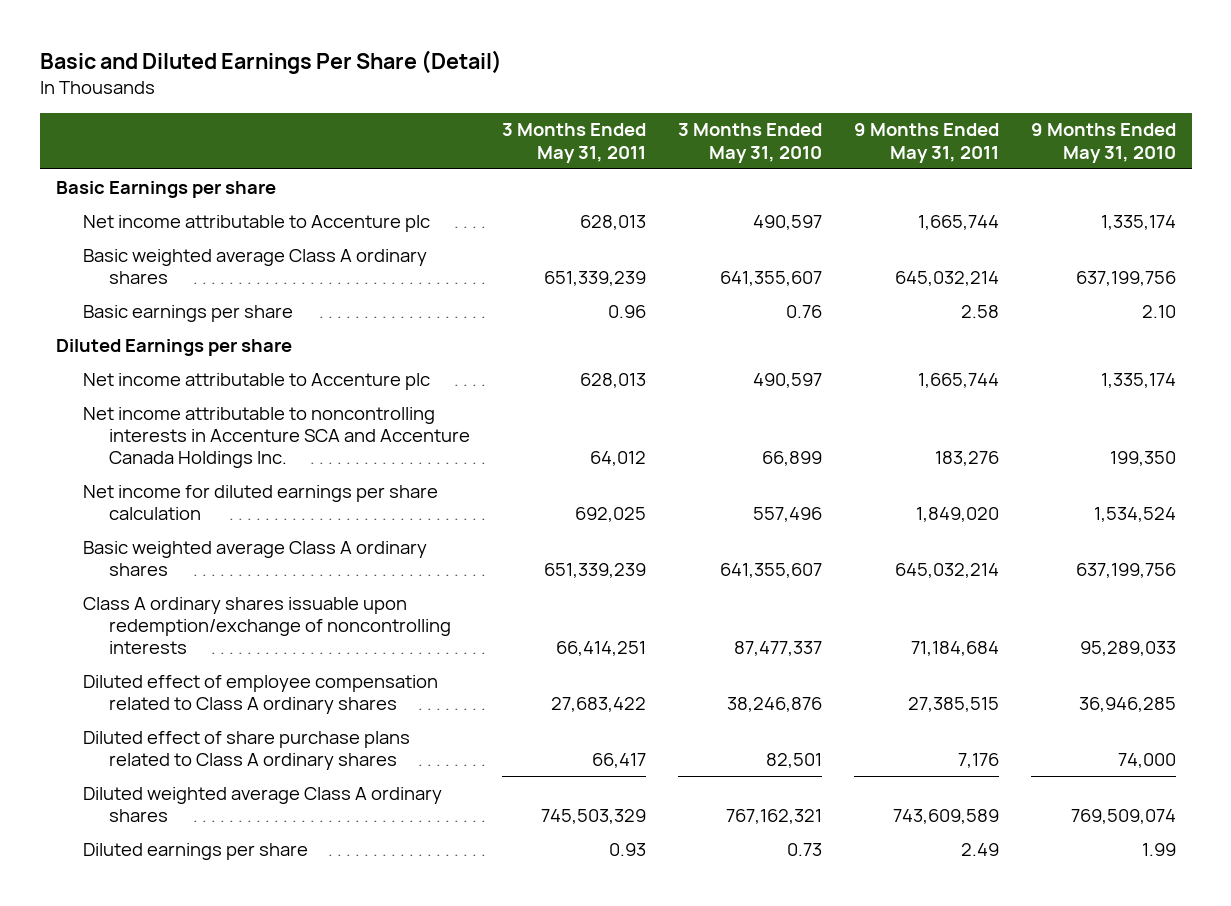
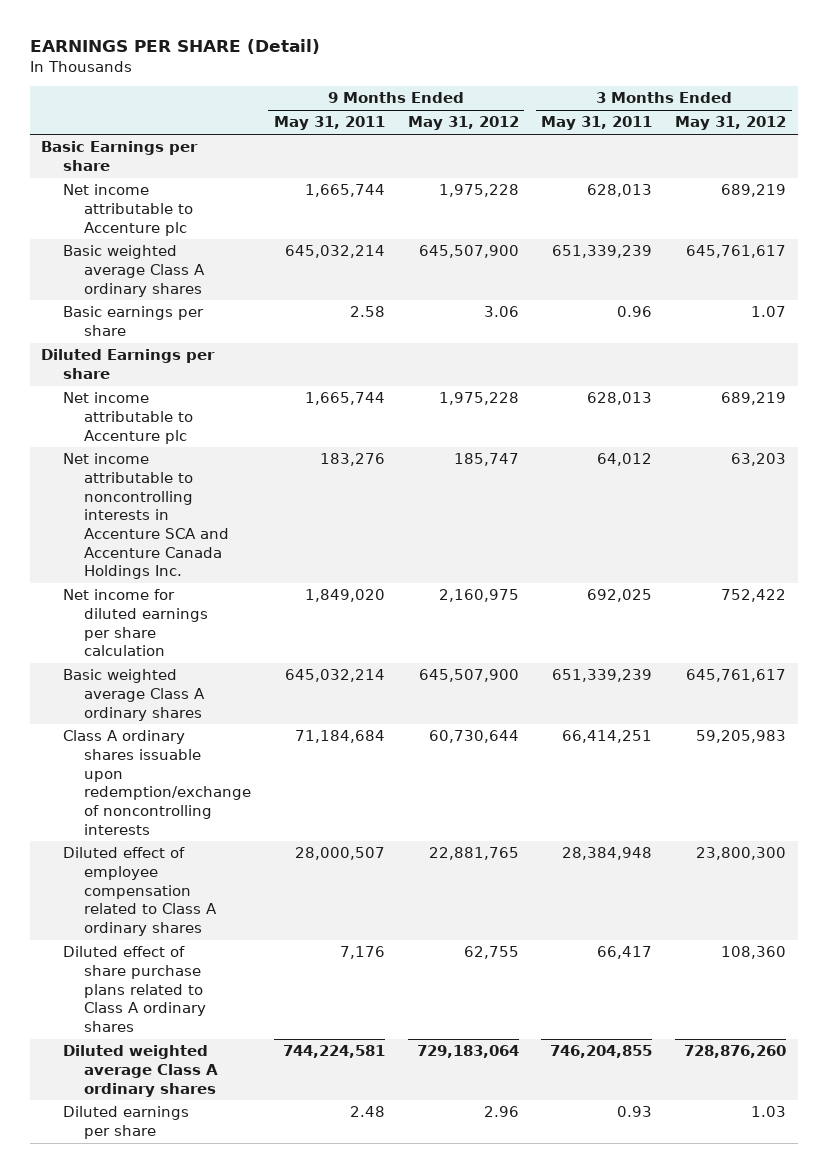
[39,49,502,74] Basic and Diluted Earnings Per Share (Detail) -> [29,39,320,55] EARNINGS PER SHARE (Detail)
[678,123,823,163] 3 Months Ended May 31, 2010 -> none
[1030,123,1176,163] 9 Months Ended May 31, 2010 -> none
none -> [407,116,519,131] May 31, 2012
none -> [675,116,787,131] May 31, 2012
[551,696,647,712] 27,683,422 -> [562,847,653,861] 28,384,948
[907,696,999,712] 27,385,515 -> [295,847,386,861] 28,000,507
[541,808,647,824] 745,503,329 -> [550,1045,653,1059] 746,204,855
[892,808,999,824] 743,609,589 -> [283,1045,386,1059] 744,224,581
[960,842,999,856] 2.49 -> [350,1106,386,1118] 2.48

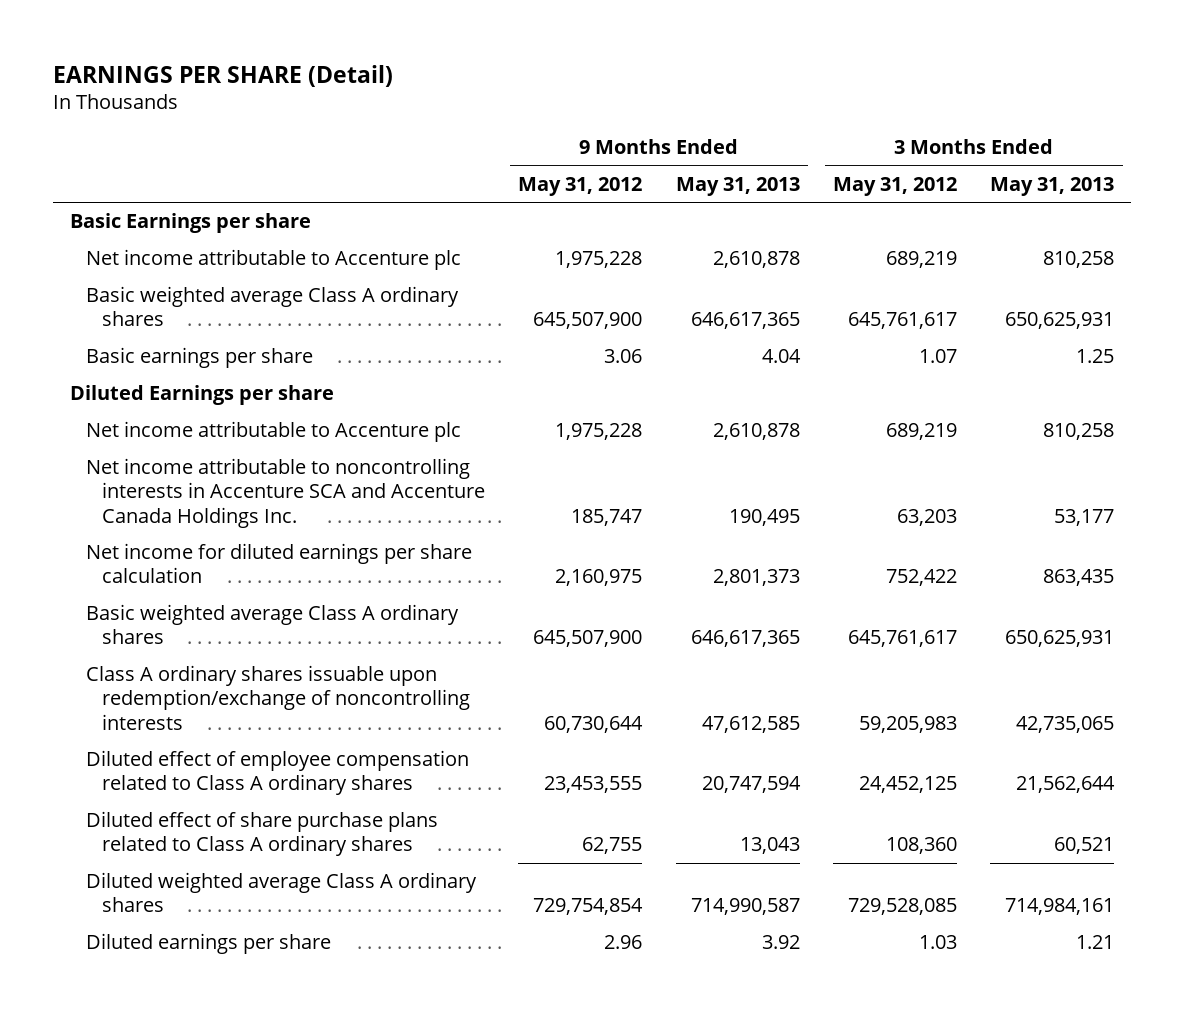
[274,116,386,131] May 31, 2011 -> none
[541,116,653,131] May 31, 2011 -> none
none -> [675,176,800,196] May 31, 2013
none -> [990,176,1115,196] May 31, 2013
[428,847,519,861] 22,881,765 -> [544,776,643,794] 23,453,555
[696,847,787,861] 23,800,300 -> [859,776,958,794] 24,452,125
[416,1045,519,1059] 729,183,064 -> [533,898,644,916] 729,754,854
[684,1045,787,1059] 728,876,260 -> [848,898,958,916] 729,528,085

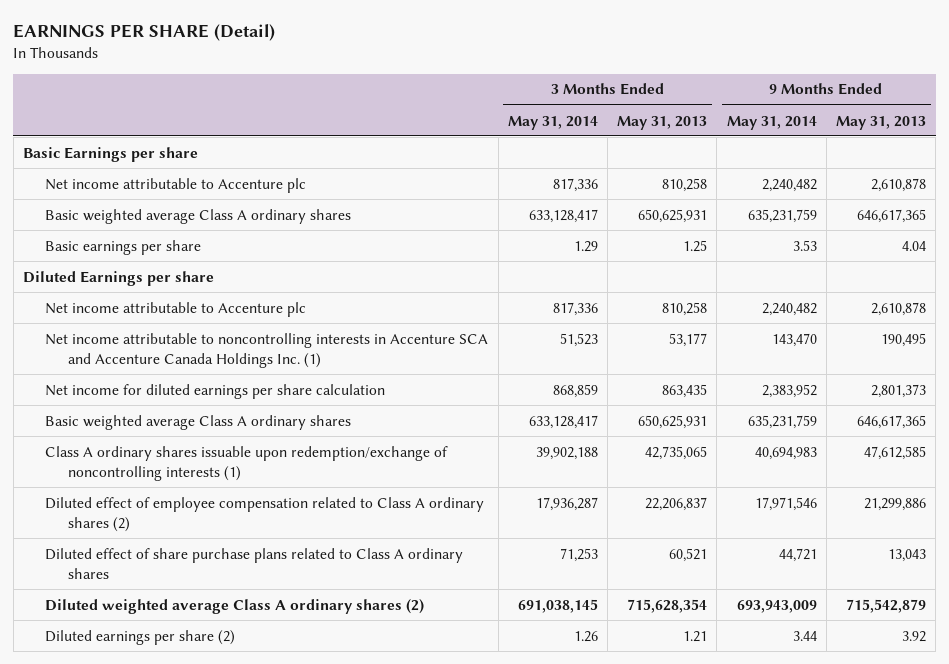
[518,176,643,196] May 31, 2012 -> none
[833,176,958,196] May 31, 2012 -> none
none -> [507,115,598,130] May 31, 2014
none -> [726,115,817,130] May 31, 2014
[85,458,486,528] Net income attributable to noncontrolling interests in Accenture SCA and Accenture Canada Holdings Inc. -> [45,332,489,368] Net income attributable to noncontrolling interests in Accenture SCA and Accenture Canada Holdings Inc. (1)
[85,665,471,730] Class A ordinary shares issuable upon redemption/exchange of noncontrolling interests -> [45,445,449,481] Class A ordinary shares issuable upon redemption/exchange of noncontrolling interests (1)
[85,750,469,796] Diluted effect of employee compensation related to Class A ordinary shares -> [45,496,485,532] Diluted effect of employee compensation related to Class A ordinary shares (2)
[701,776,801,794] 20,747,594 -> [864,497,927,511] 21,299,886
[1016,776,1116,794] 21,562,644 -> [645,496,708,511] 22,206,837
[85,872,477,913] Diluted weighted average Class A ordinary shares -> [45,598,425,614] Diluted weighted average Class A ordinary shares (2)
[690,898,800,916] 714,990,587 -> [846,598,927,613] 715,542,879
[1005,898,1115,916] 714,984,161 -> [627,598,708,613] 715,628,354
[85,933,331,955] Diluted earnings per share -> [45,629,236,645] Diluted earnings per share (2)

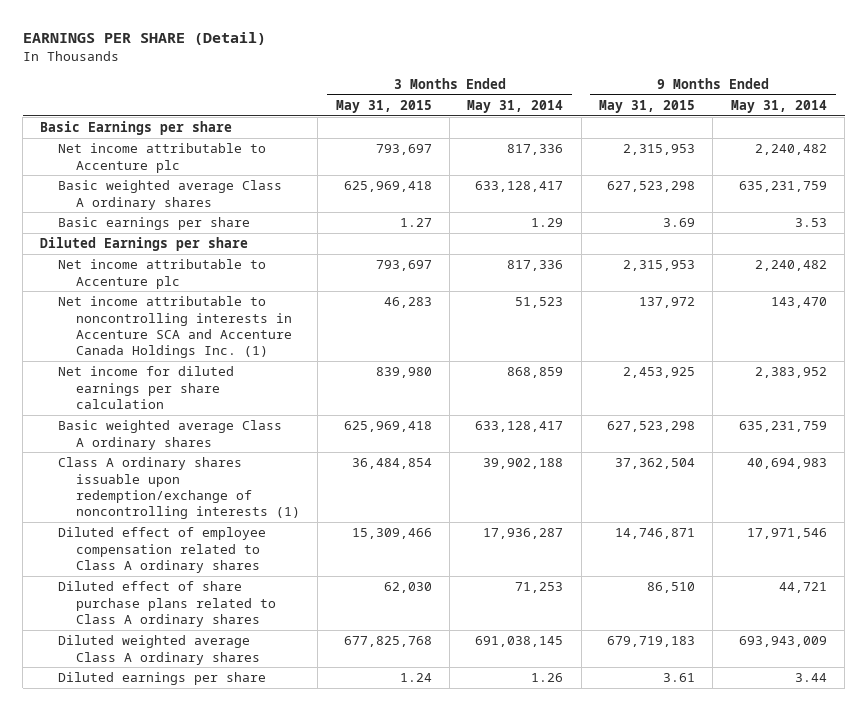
[617,115,708,130] May 31, 2013 -> none
[836,115,927,130] May 31, 2013 -> none
none -> [335,100,432,114] May 31, 2015
none -> [599,100,696,114] May 31, 2015
[45,496,485,532] Diluted effect of employee compensation related to Class A ordinary shares (2) -> [58,527,267,573] Diluted effect of employee compensation related to Class A ordinary shares
[45,598,425,614] Diluted weighted average Class A ordinary shares (2) -> [58,635,261,665] Diluted weighted average Class A ordinary shares
[45,629,236,645] Diluted earnings per share (2) -> [58,672,267,686] Diluted earnings per share

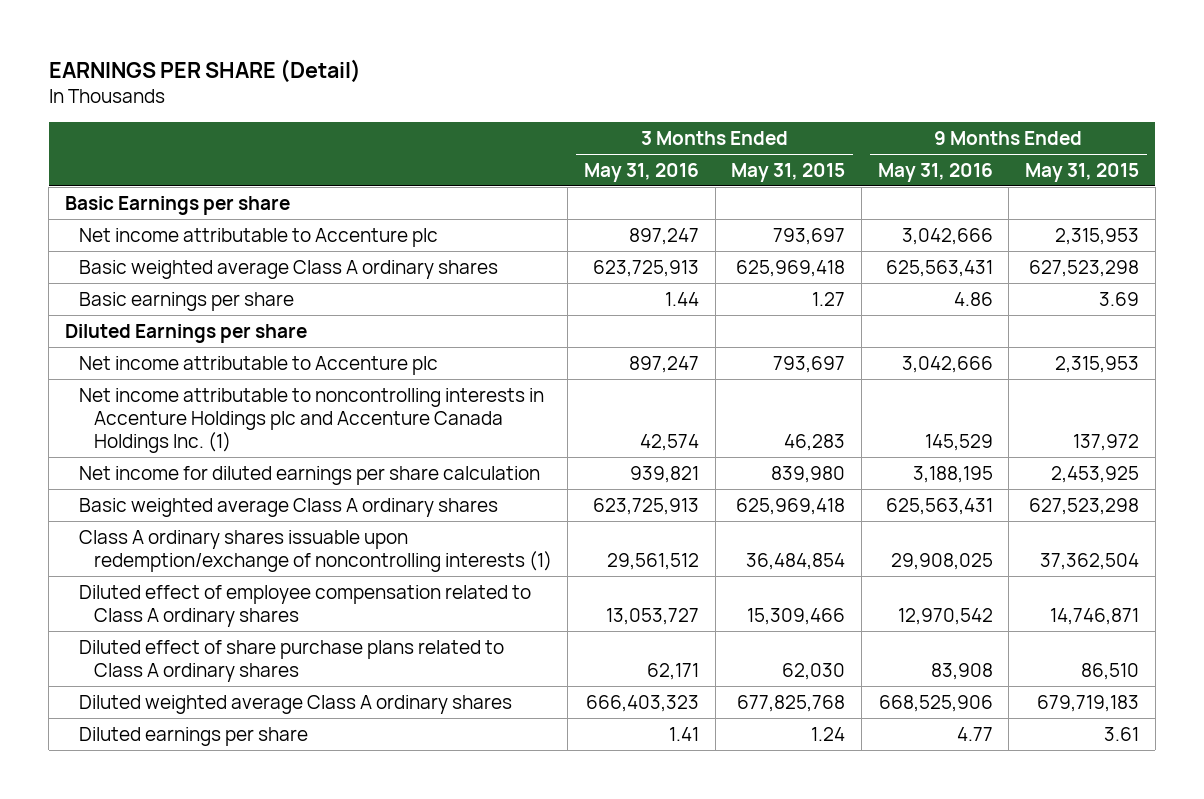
[467,100,564,114] May 31, 2014 -> none
[730,100,827,114] May 31, 2014 -> none
none -> [584,162,700,182] May 31, 2016
none -> [877,162,993,182] May 31, 2016
[58,296,293,359] Net income attributable to noncontrolling interests in Accenture SCA and Accenture Canada Holdings Inc. (1) -> [79,387,545,454] Net income attributable to noncontrolling interests in Accenture Holdings plc and Accenture Canada Holdings Inc. (1)

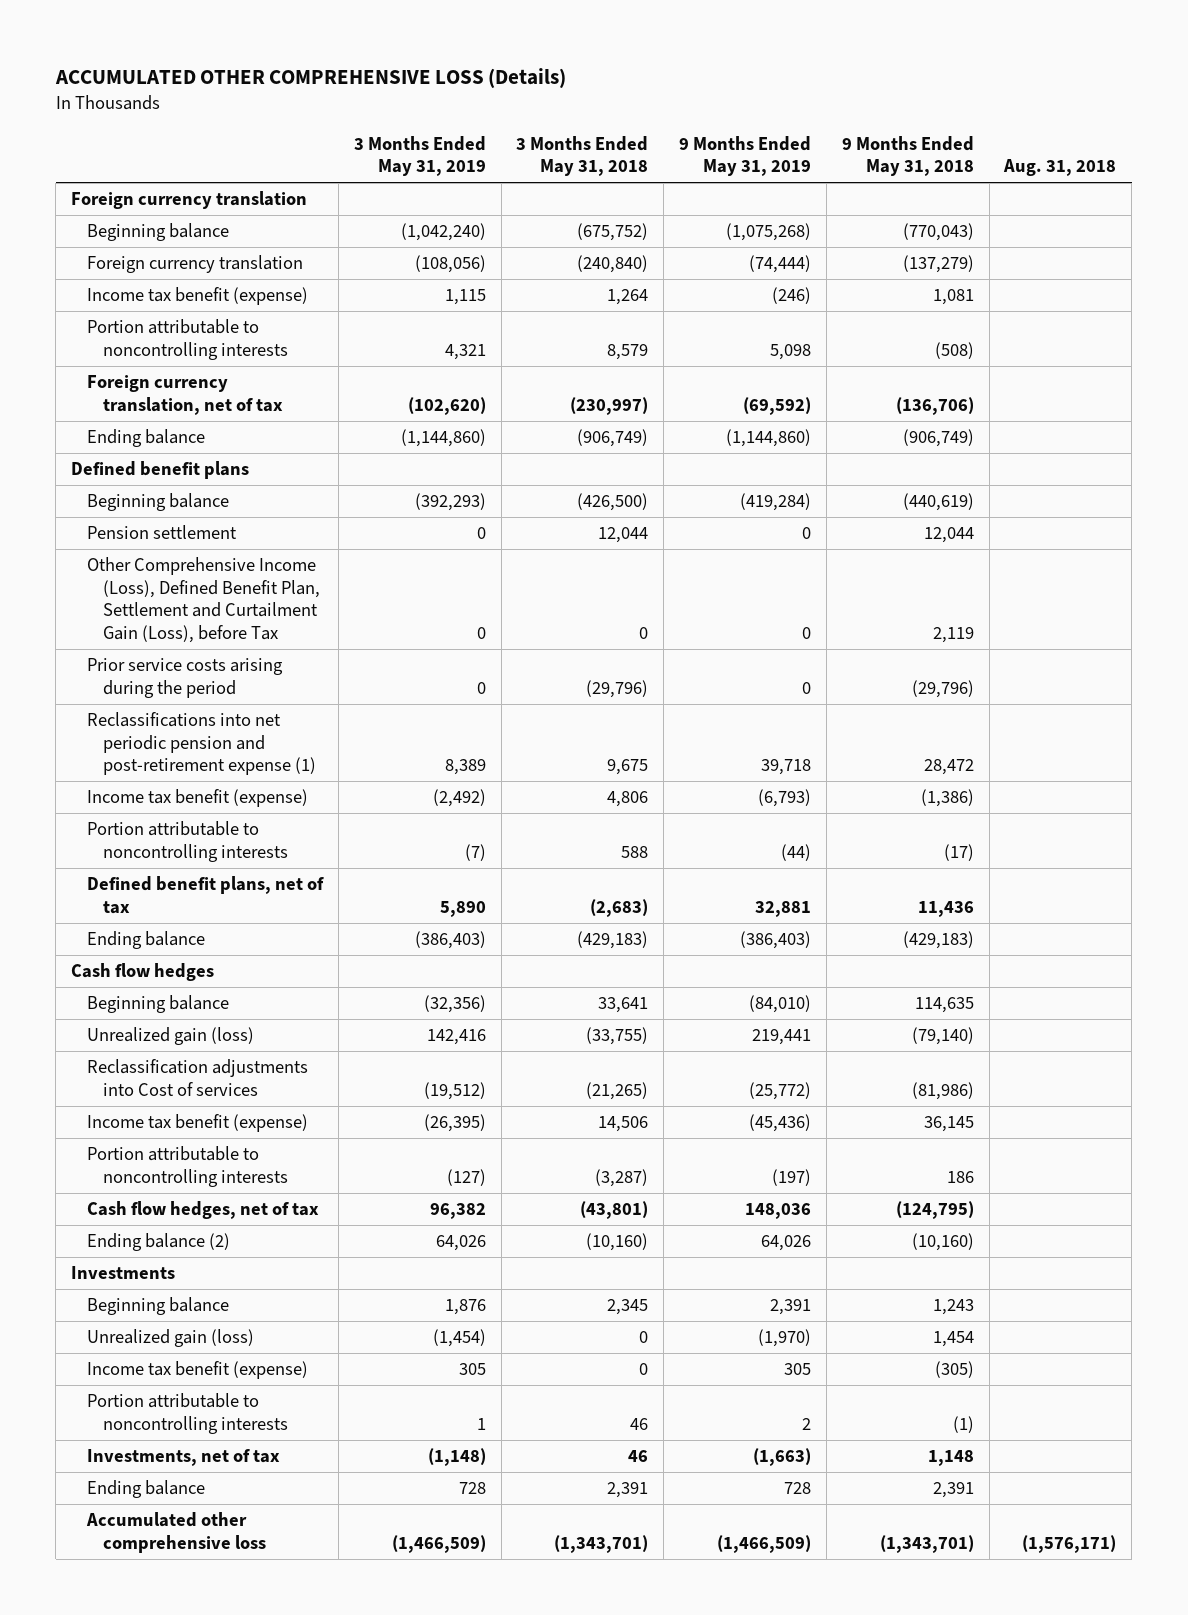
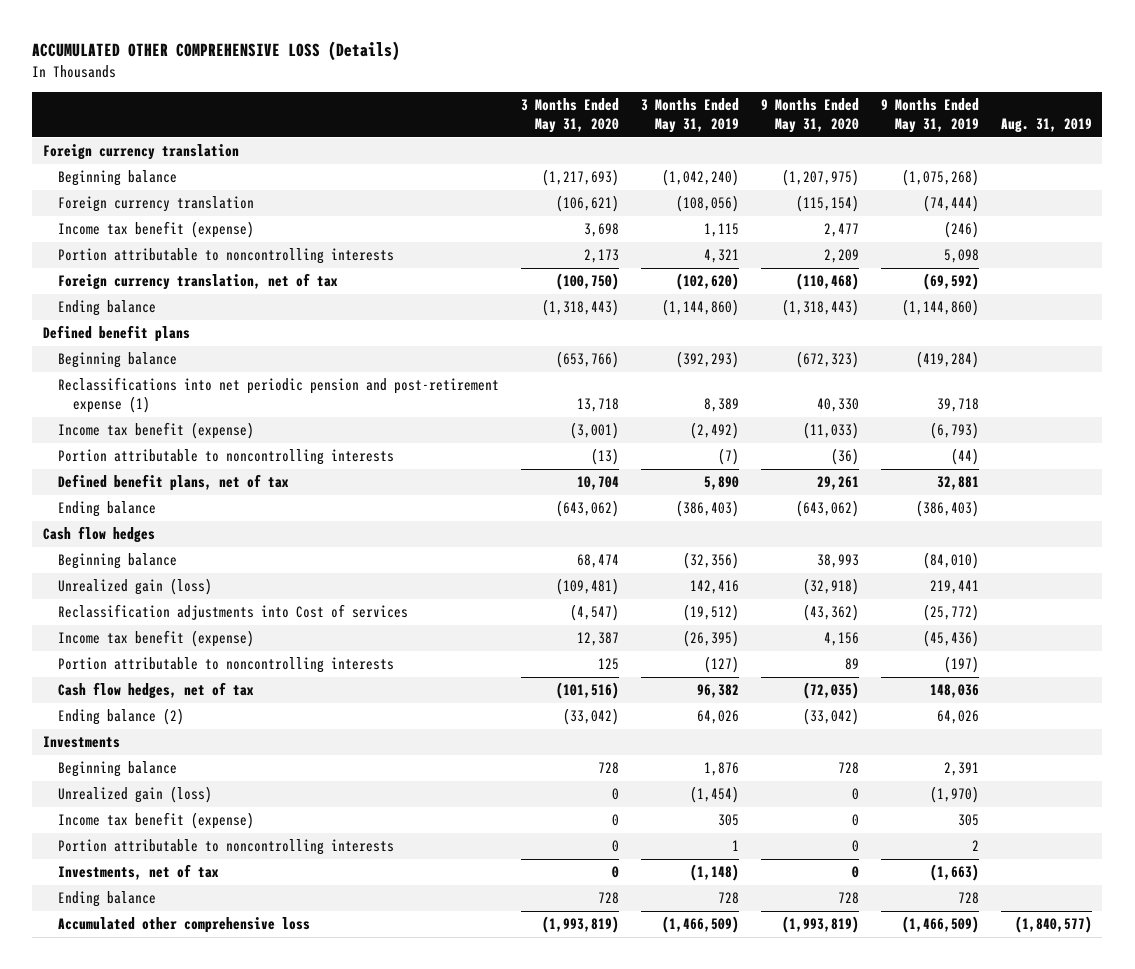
[516,135,649,177] 3 Months Ended May 31, 2018 -> none
[841,135,974,177] 9 Months Ended May 31, 2018 -> none
[1003,159,1117,177] Aug. 31, 2018 -> none
none -> [520,98,619,134] 3 Months Ended May 31, 2020
none -> [760,98,859,134] 9 Months Ended May 31, 2020
none -> [1000,118,1092,134] Aug. 31, 2019
[86,525,237,540] Pension settlement -> none
[86,557,320,643] Other Comprehensive Income (Loss), Defined Benefit Plan, Settlement and Curtailment Gain (Loss), before Tax -> none
[86,658,283,698] Prior service costs arising during the period -> none

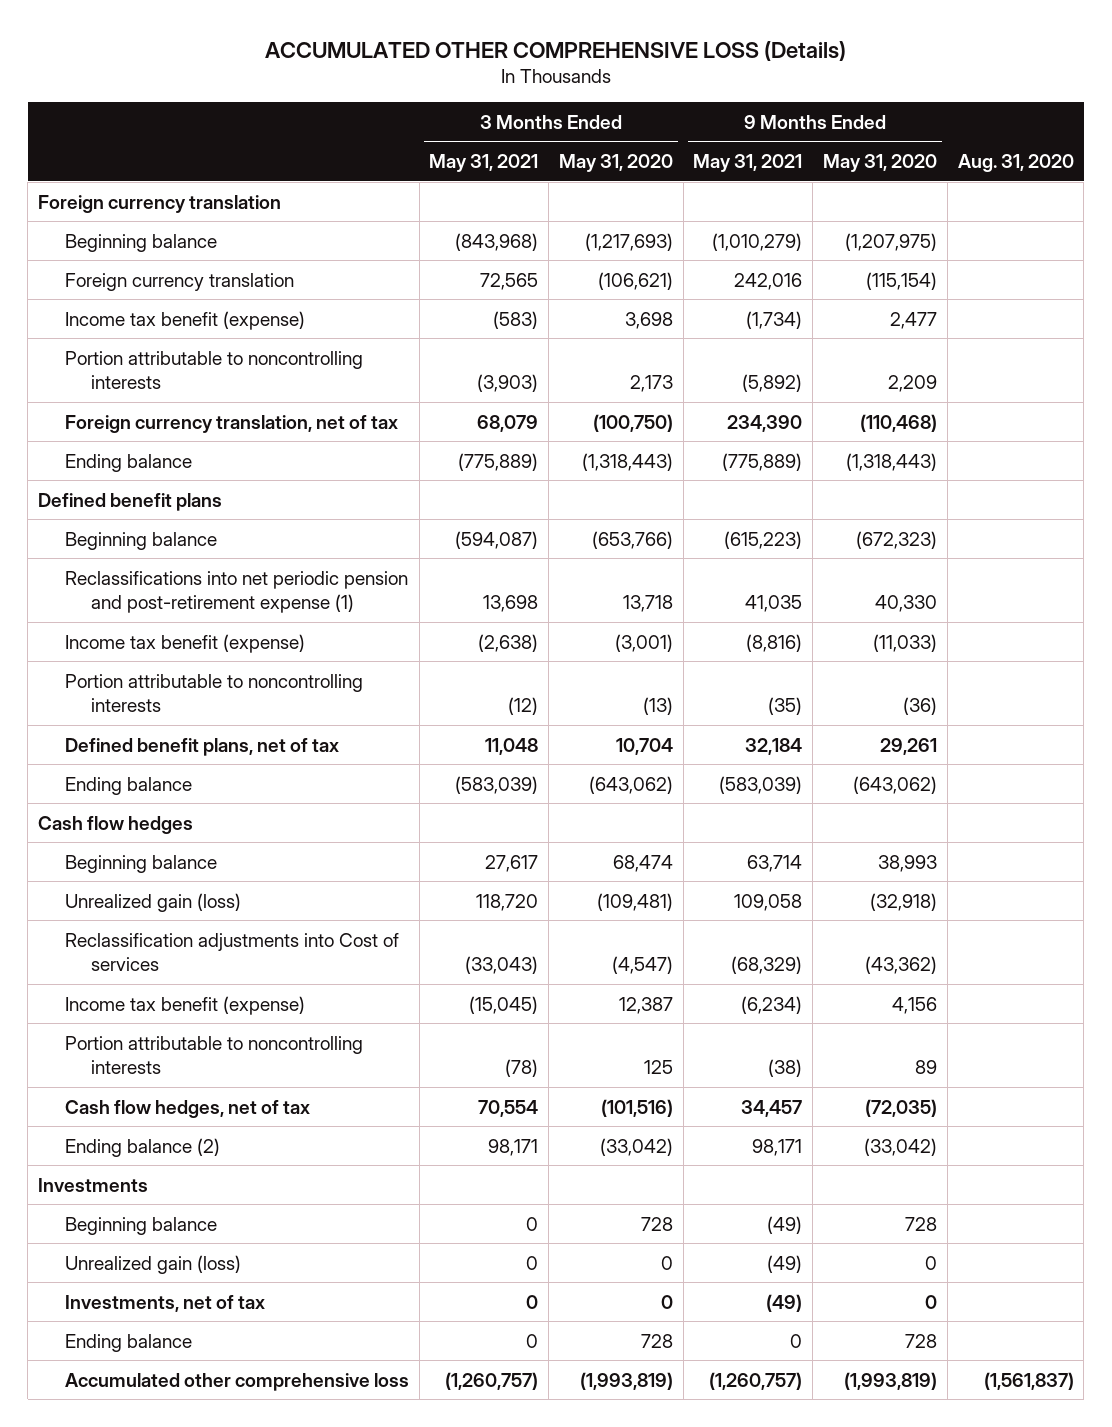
[640,98,739,134] 3 Months Ended May 31, 2019 -> none
[880,98,979,134] 9 Months Ended May 31, 2019 -> none
[1000,118,1092,134] Aug. 31, 2019 -> none
none -> [429,154,539,173] May 31, 2021
none -> [693,154,803,173] May 31, 2021
none -> [957,154,1074,173] Aug. 31, 2020
[58,812,255,830] Income tax benefit (expense) -> none
[58,839,395,856] Portion attributable to noncontrolling interests -> none

